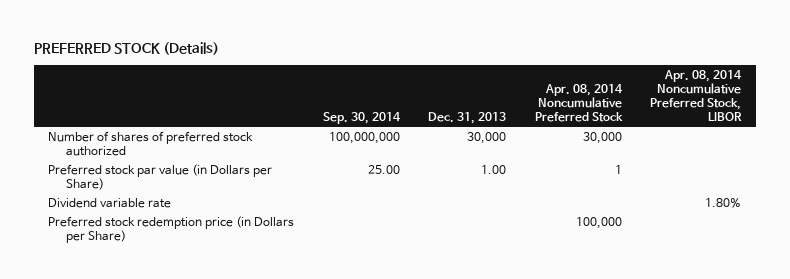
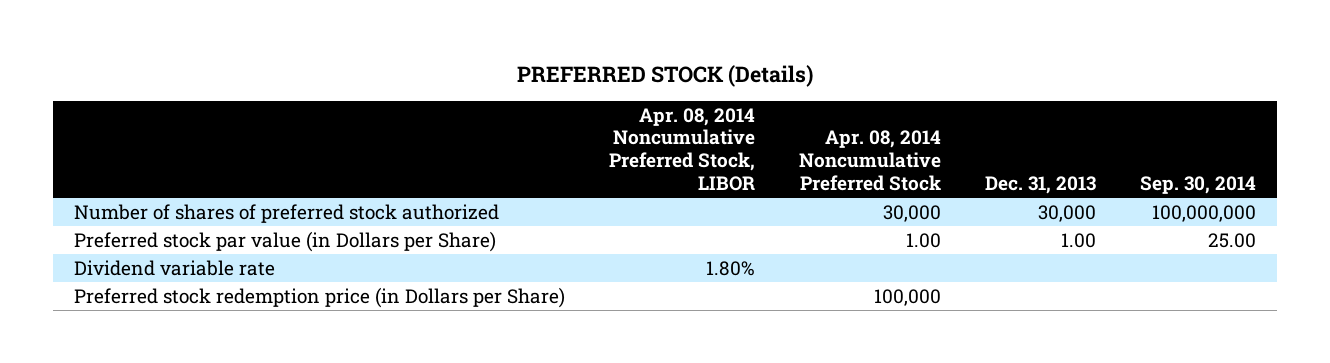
[614,164,622,174] 1 -> [905,233,941,249] 1.00

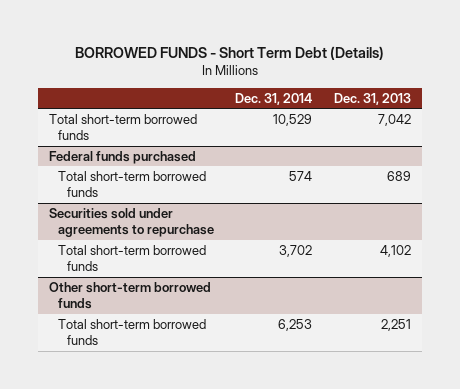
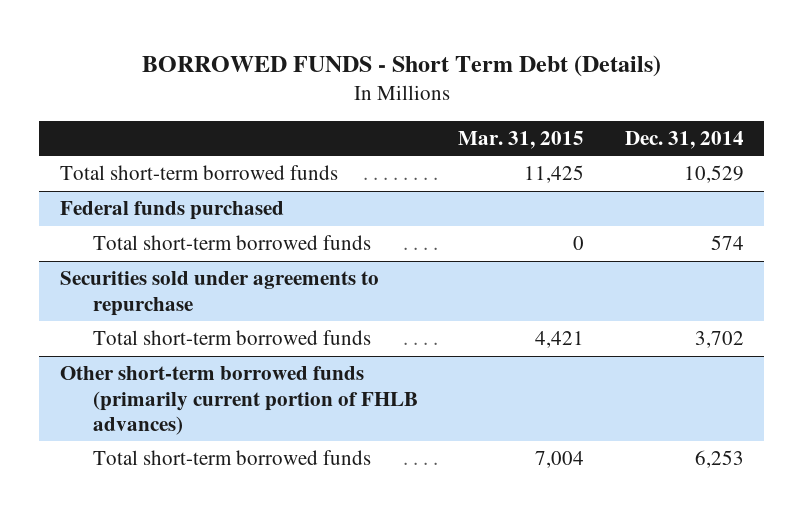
[333,92,411,105] Dec. 31, 2013 -> none
none -> [458,130,585,149] Mar. 31, 2015
[48,281,211,310] Other short-term borrowed funds -> [59,366,418,436] Other short-term borrowed funds (primarily current portion of FHLB advances)

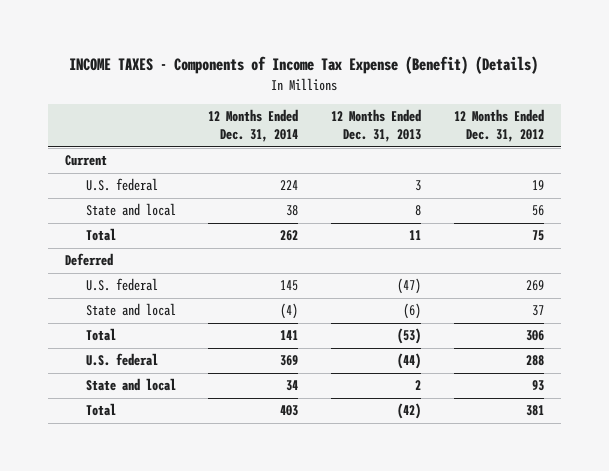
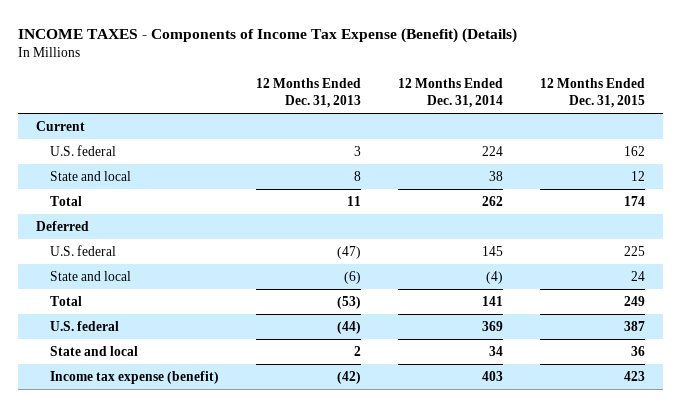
[454,108,545,143] 12 Months Ended Dec. 31, 2012 -> none
none -> [539,77,645,109] 12 Months Ended Dec. 31, 2015
[85,403,116,417] Total -> [49,370,219,384] Income tax expense (benefit)

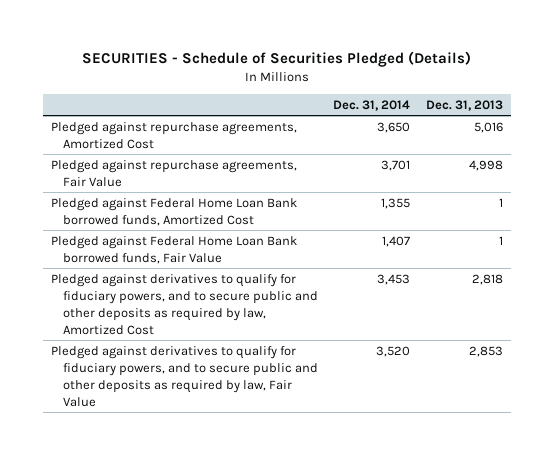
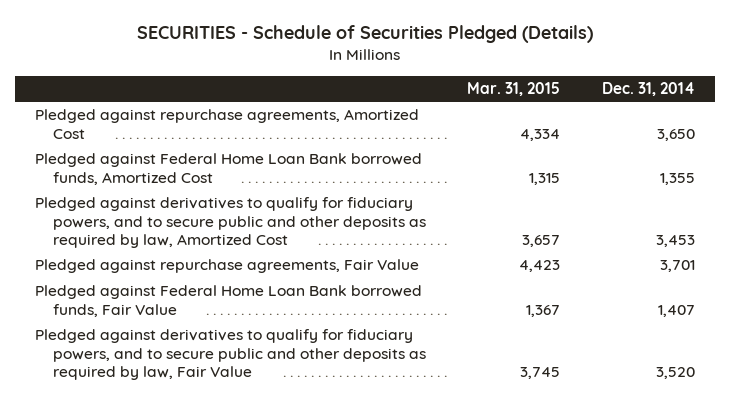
[425,99,503,111] Dec. 31, 2013 -> none
none -> [467,82,561,97] Mar. 31, 2015
[50,159,297,187] Pledged against repurchase agreements, Fair Value -> [35,259,420,274] Pledged against repurchase agreements, Fair Value
[50,235,297,264] Pledged against Federal Home Loan Bank borrowed funds, Fair Value -> [35,285,423,317] Pledged against Federal Home Loan Bank borrowed funds, Fair Value

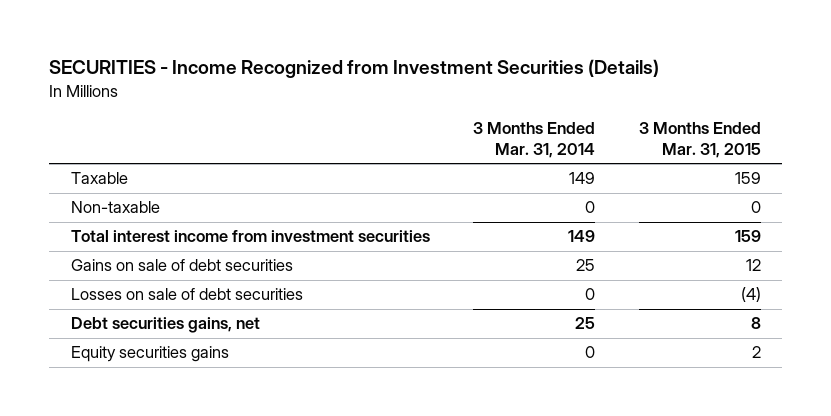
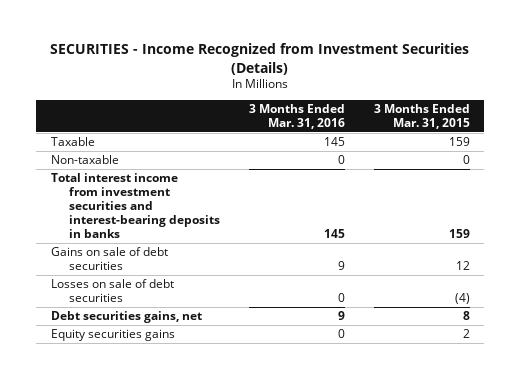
[473,121,596,158] 3 Months Ended Mar. 31, 2014 -> none
none -> [249,104,346,130] 3 Months Ended Mar. 31, 2016
[70,230,430,243] Total interest income from investment securities -> [50,173,221,239] Total interest income from investment securities and interest-bearing deposits in banks

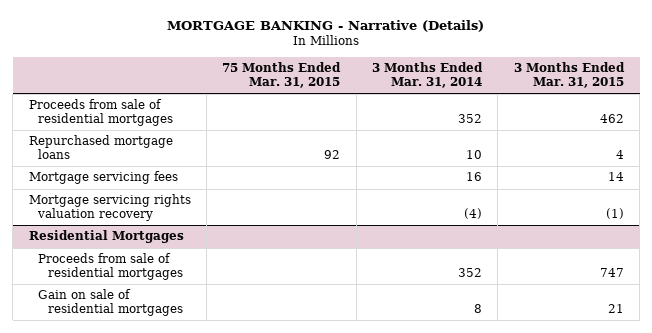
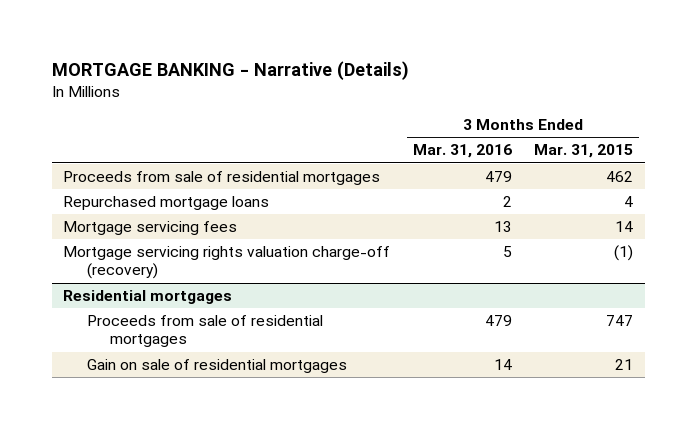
[222,62,342,88] 75 Months Ended Mar. 31, 2015 -> none
[372,62,484,88] 3 Months Ended Mar. 31, 2014 -> none
none -> [412,144,512,159] Mar. 31, 2016
[28,194,191,222] Mortgage servicing rights valuation recovery -> [63,246,391,280] Mortgage servicing rights valuation charge-off (recovery)
[28,230,184,244] Residential Mortgages -> [63,290,233,305] Residential mortgages

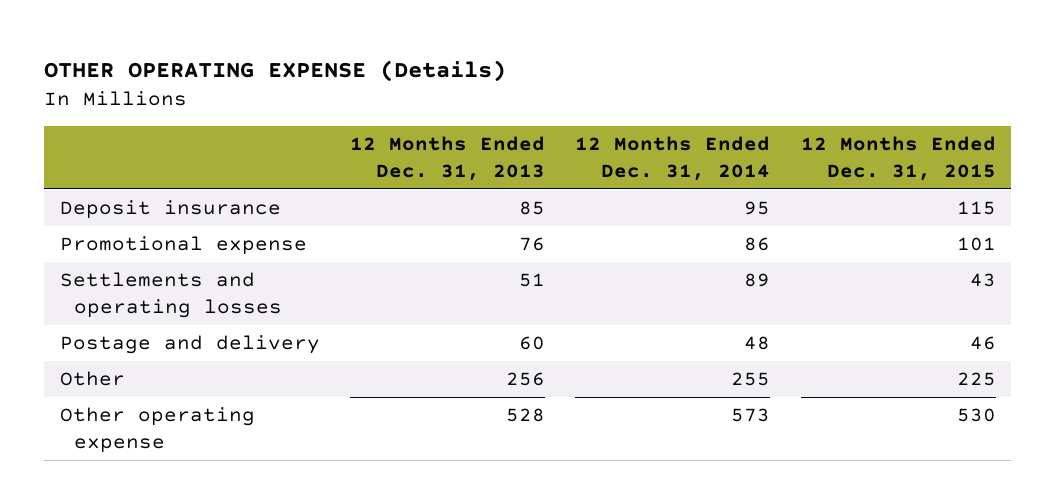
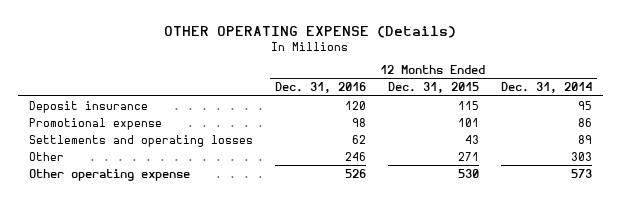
[350,136,546,181] 12 Months Ended Dec. 31, 2013 -> none
none -> [275,82,367,94] Dec. 31, 2016
[59,335,320,355] Postage and delivery -> none
[731,372,771,387] 255 -> [570,151,592,161] 303
[956,372,996,387] 225 -> [457,151,479,161] 271

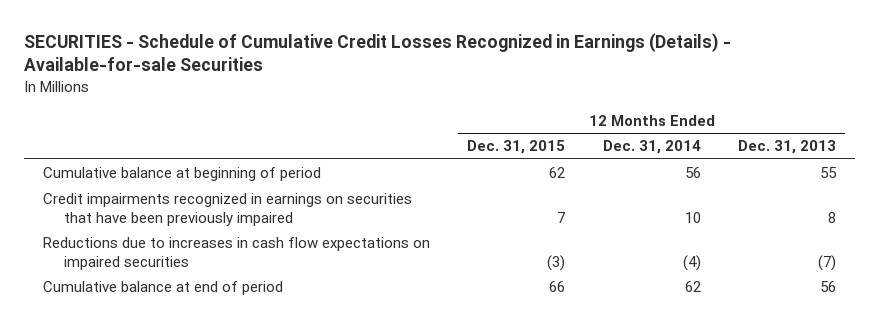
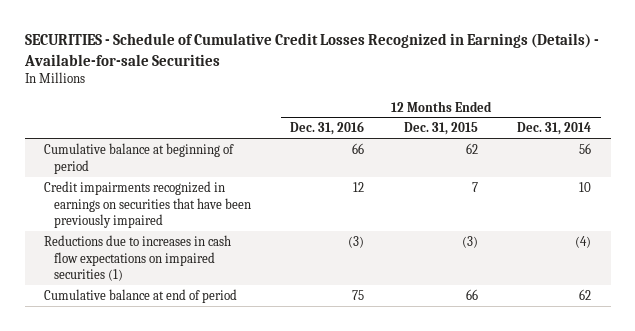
[737,140,836,155] Dec. 31, 2013 -> none
none -> [290,121,365,136] Dec. 31, 2016
[42,237,430,270] Reductions due to increases in cash flow expectations on impaired securities -> [44,234,232,282] Reductions due to increases in cash flow expectations on impaired securities (1)

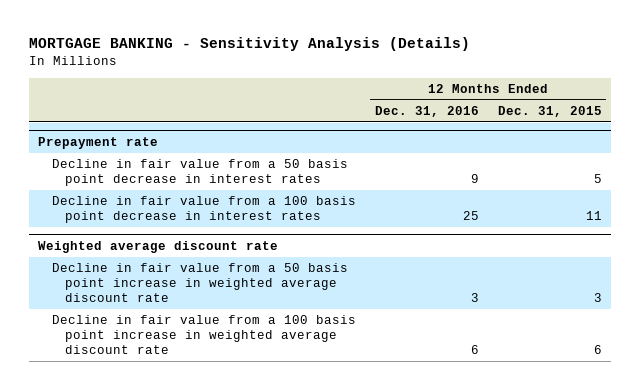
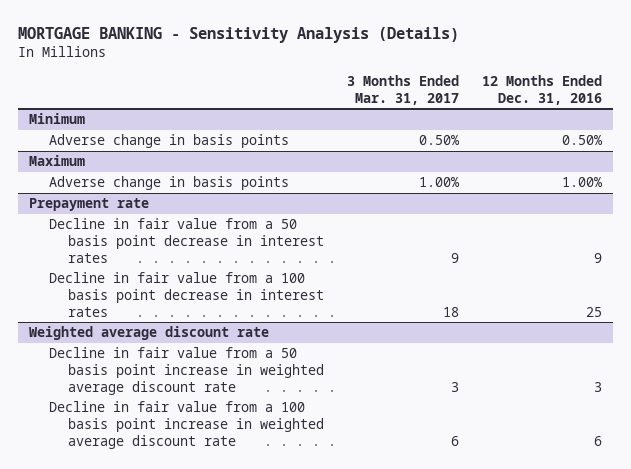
[497,106,602,118] Dec. 31, 2015 -> none
none -> [347,74,460,105] 3 Months Ended Mar. 31, 2017
none -> [29,113,86,125] Minimum
none -> [48,134,289,149] Adverse change in basis points
none -> [29,155,86,167] Maximum
none -> [48,176,289,191] Adverse change in basis points

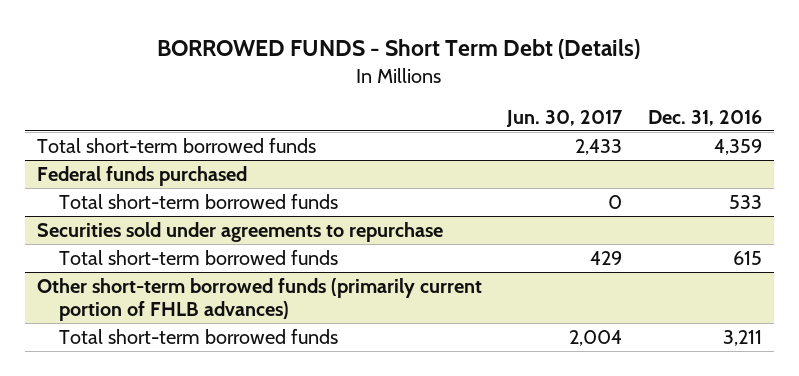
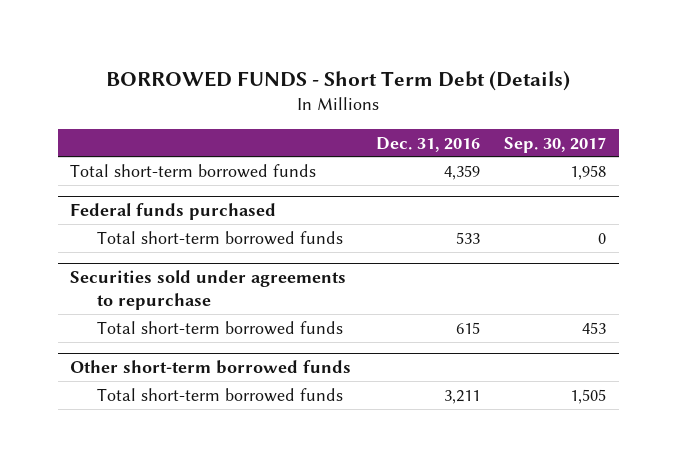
[506,109,624,127] Jun. 30, 2017 -> none
none -> [504,136,607,153] Sep. 30, 2017
[37,277,483,322] Other short-term borrowed funds (primarily current portion of FHLB advances) -> [69,360,351,375] Other short-term borrowed funds

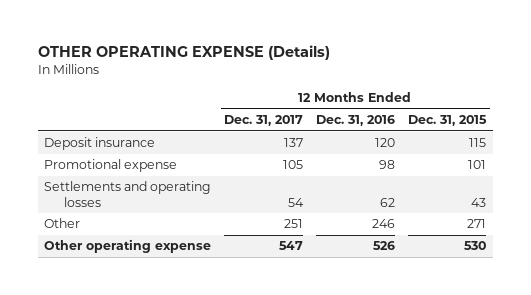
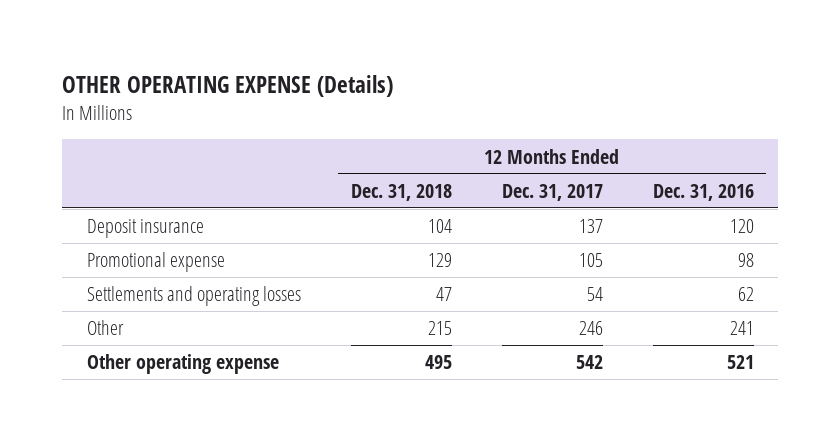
[408,115,488,127] Dec. 31, 2015 -> none
none -> [350,183,452,201] Dec. 31, 2018
[284,219,304,229] 251 -> [578,321,603,336] 246
[372,219,396,229] 246 -> [729,321,754,336] 241
[279,241,304,251] 547 -> [575,355,603,370] 542
[373,241,396,251] 526 -> [726,355,754,370] 521

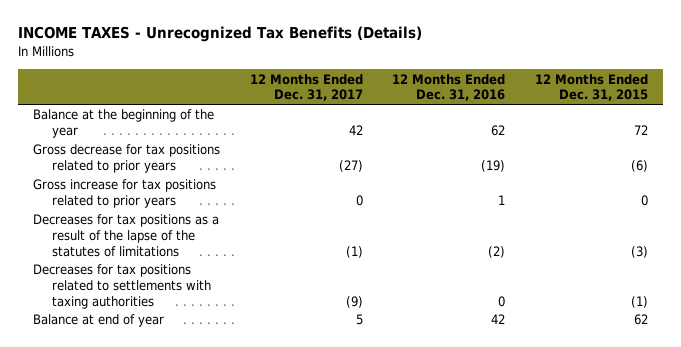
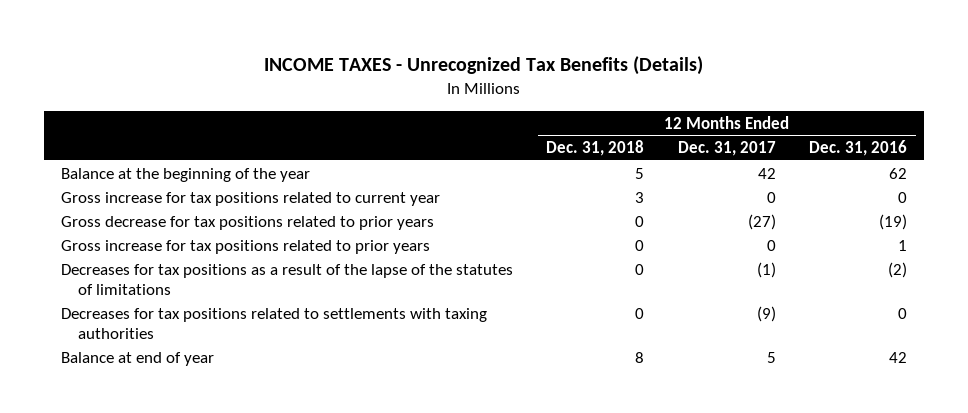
[535,73,649,102] 12 Months Ended Dec. 31, 2015 -> none
none -> [546,140,645,157] Dec. 31, 2018
none -> [60,191,440,206] Gross increase for tax positions related to current year

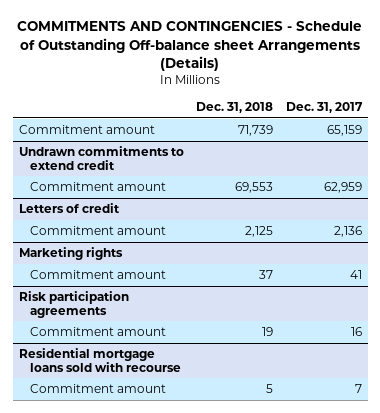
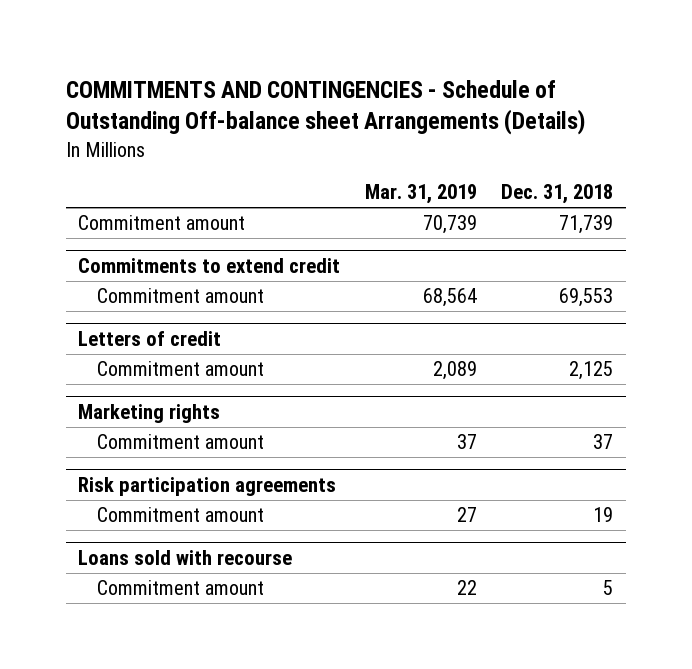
[285,101,363,113] Dec. 31, 2017 -> none
none -> [364,184,477,205] Mar. 31, 2019
[18,145,184,170] Undrawn commitments to extend credit -> [78,257,341,273] Commitments to extend credit
[18,347,181,372] Residential mortgage loans sold with recourse -> [78,549,293,565] Loans sold with recourse

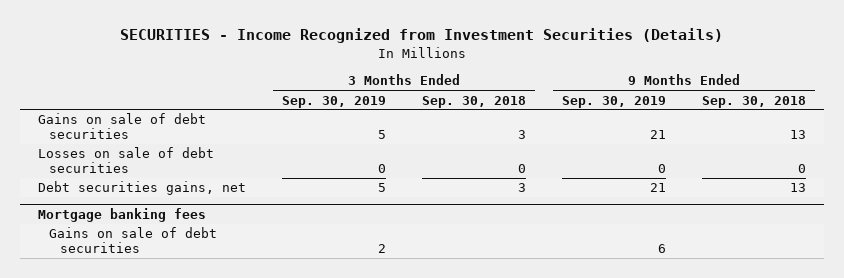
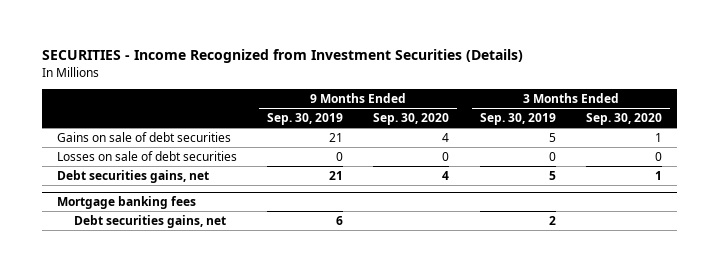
[422,95,527,108] Sep. 30, 2018 -> none
[701,95,806,108] Sep. 30, 2018 -> none
none -> [373,112,450,125] Sep. 30, 2020
none -> [586,112,663,125] Sep. 30, 2020
[49,227,218,254] Gains on sale of debt securities -> none
none -> [74,214,227,228] Debt securities gains, net

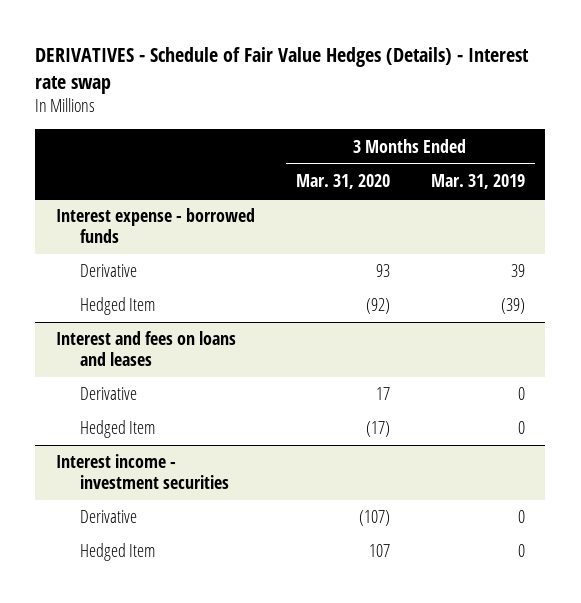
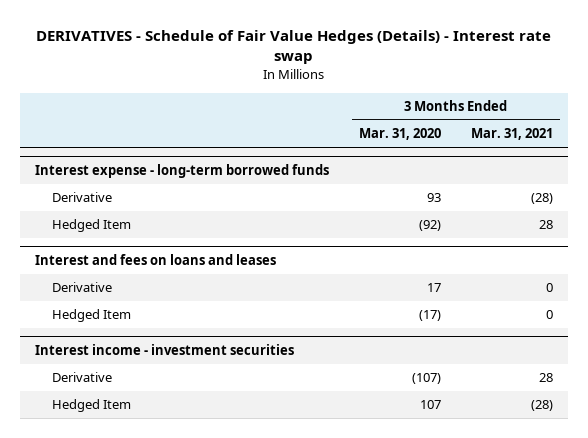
[430,174,525,190] Mar. 31, 2019 -> none
none -> [470,128,553,141] Mar. 31, 2021
[55,208,255,244] Interest expense - borrowed funds -> [35,163,330,178] Interest expense - long-term borrowed funds

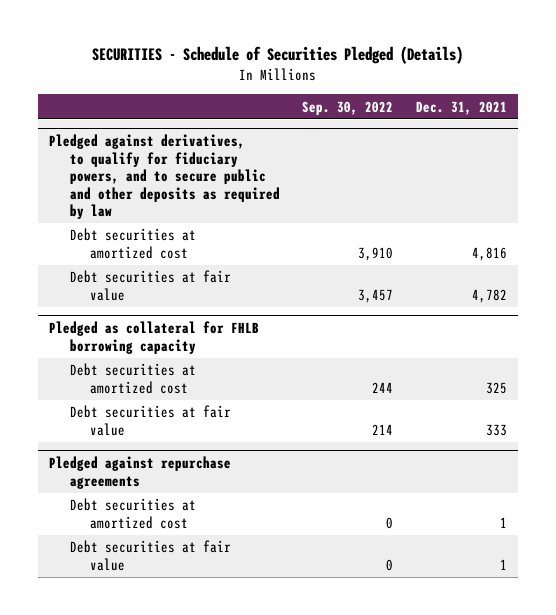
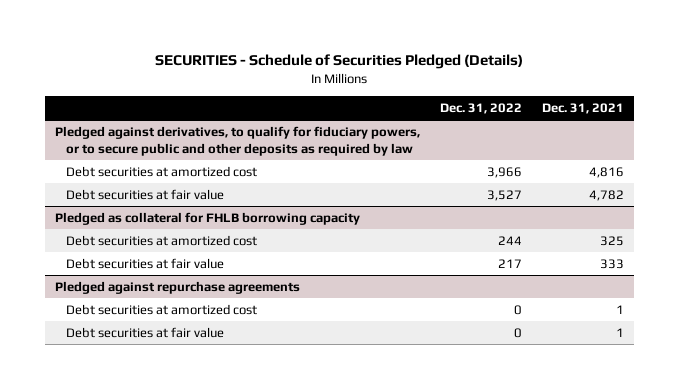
[302,100,394,115] Sep. 30, 2022 -> none
none -> [439,102,522,114] Dec. 31, 2022
[49,134,280,220] Pledged against derivatives, to qualify for fiduciary powers, and to secure public and other deposits as required by law -> [54,125,420,156] Pledged against derivatives, to qualify for fiduciary powers, or to secure public and other deposits as required by law

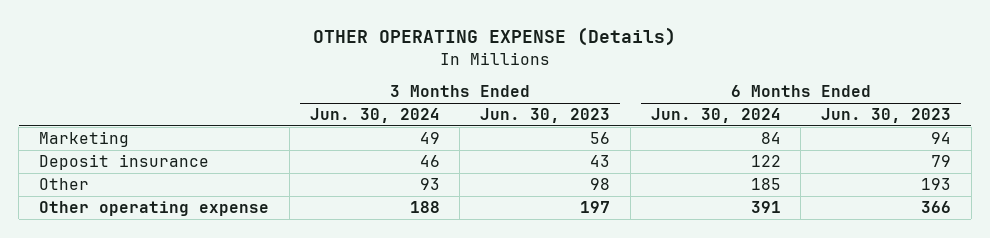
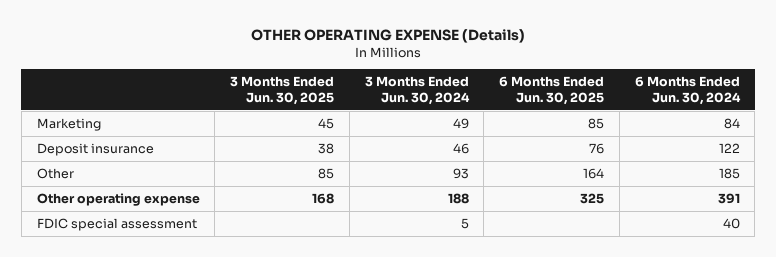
[480,108,611,124] Jun. 30, 2023 -> none
[821,108,952,124] Jun. 30, 2023 -> none
none -> [230,76,335,105] 3 Months Ended Jun. 30, 2025
none -> [499,76,605,105] 6 Months Ended Jun. 30, 2025
none -> [36,217,197,231] FDIC special assessment

